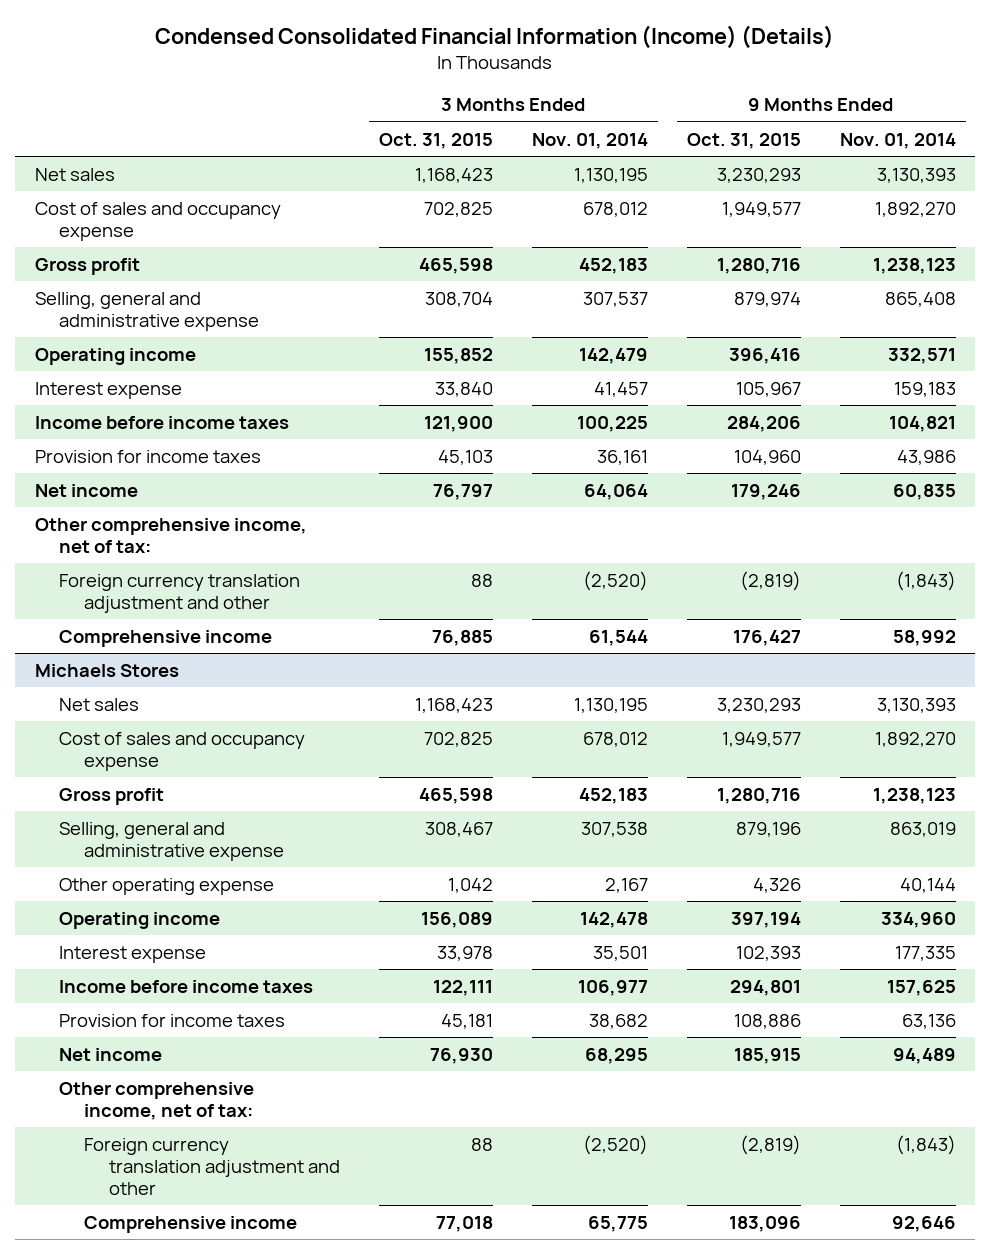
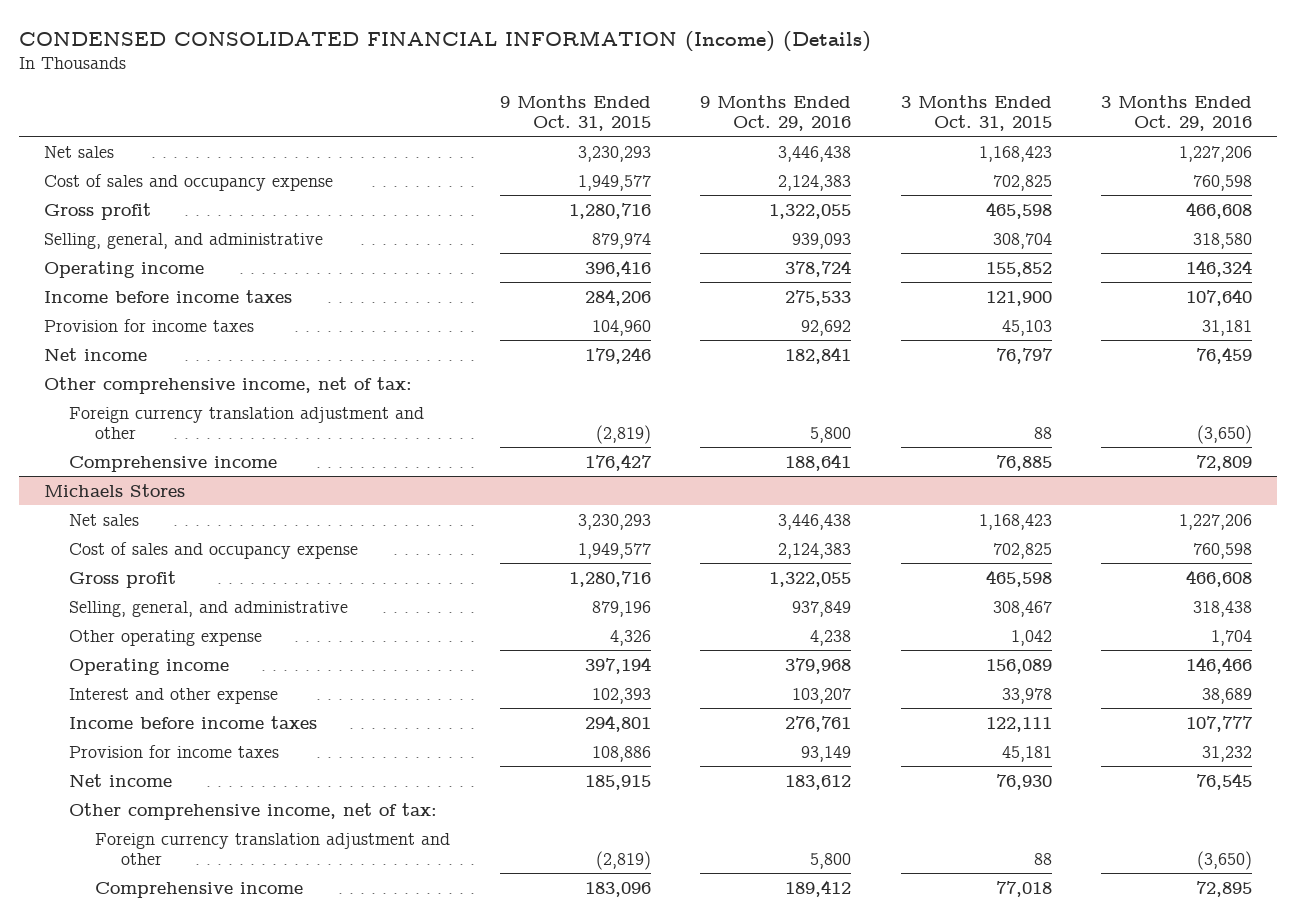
[155,24,835,49] Condensed Consolidated Financial Information (Income) (Details) -> [18,29,871,52] CONDENSED CONSOLIDATED FINANCIAL INFORMATION (Income) (Details)
[531,132,648,149] Nov. 01, 2014 -> none
[839,132,956,149] Nov. 01, 2014 -> none
none -> [700,94,852,131] 9 Months Ended Oct. 29, 2016
none -> [1101,94,1253,131] 3 Months Ended Oct. 29, 2016
[34,291,260,331] Selling, general and administrative expense -> [43,232,323,249] Selling, general, and administrative
[34,381,182,399] Interest expense -> none
[59,821,285,861] Selling, general and administrative expense -> [69,600,349,617] Selling, general, and administrative
[59,945,207,963] Interest expense -> [69,687,279,704] Interest and other expense

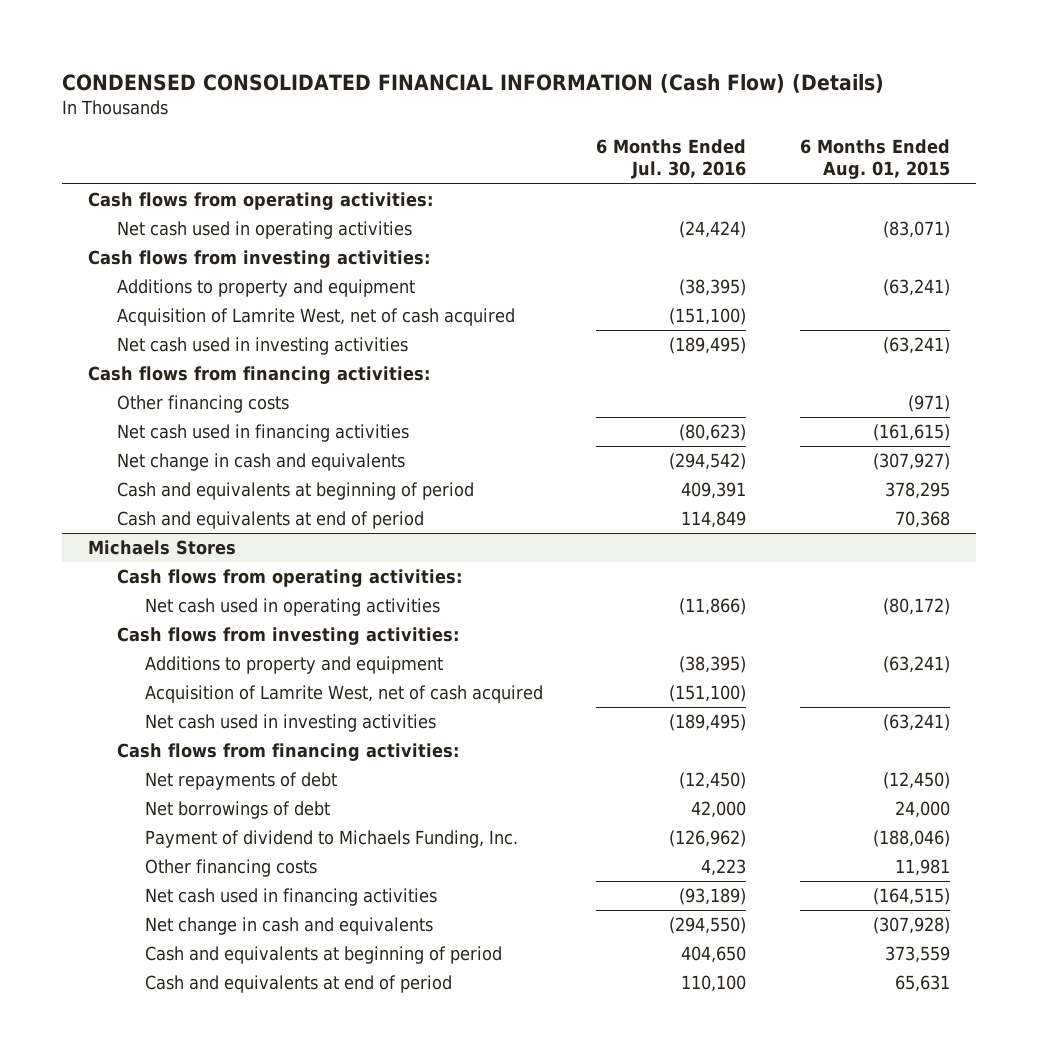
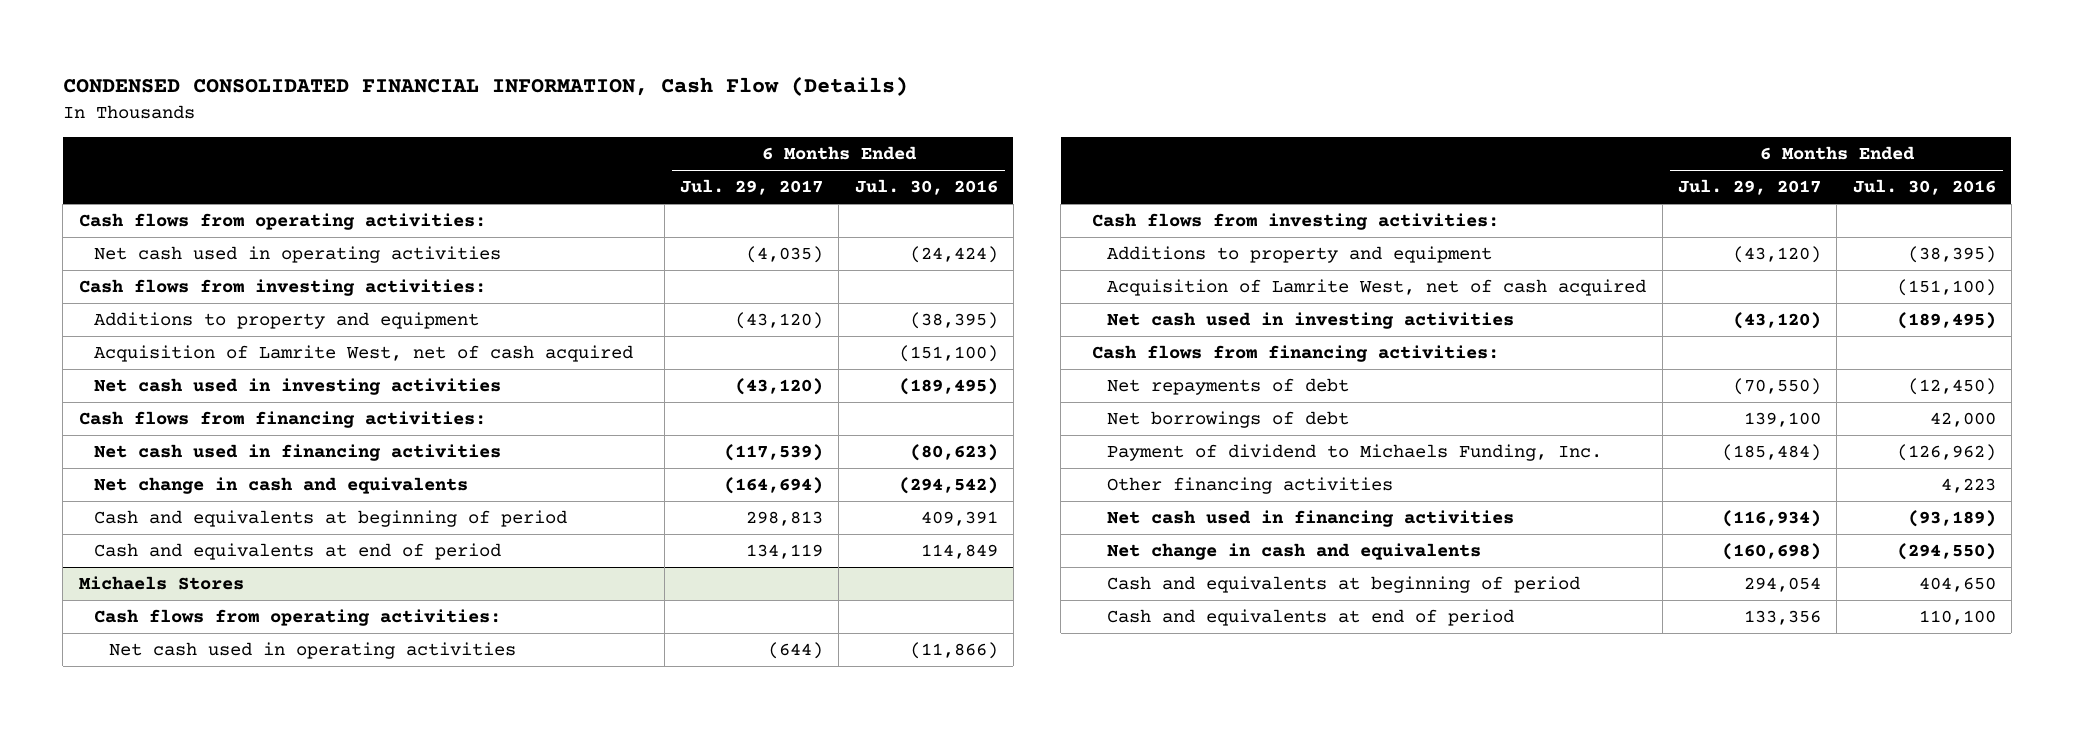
[61,73,884,93] CONDENSED CONSOLIDATED FINANCIAL INFORMATION (Cash Flow) (Details) -> [62,76,908,97] CONDENSED CONSOLIDATED FINANCIAL INFORMATION, Cash Flow (Details)
[799,138,950,180] 6 Months Ended Aug. 01, 2015 -> none
none -> [679,179,823,196] Jul. 29, 2017
[116,395,289,414] Other financing costs -> none
[145,859,318,878] Other financing costs -> [1107,477,1394,495] Other financing activities

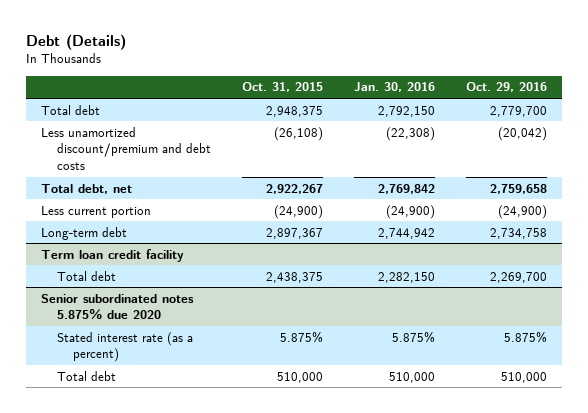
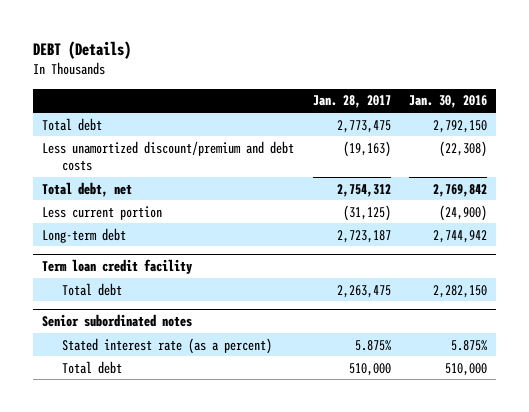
[25,33,126,50] Debt (Details) -> [32,41,131,60] DEBT (Details)
[241,82,323,93] Oct. 31, 2015 -> none
[465,82,547,93] Oct. 29, 2016 -> none
none -> [312,95,391,109] Jan. 28, 2017
[41,293,195,320] Senior subordinated notes 5.875% due 2020 -> [42,314,193,328] Senior subordinated notes

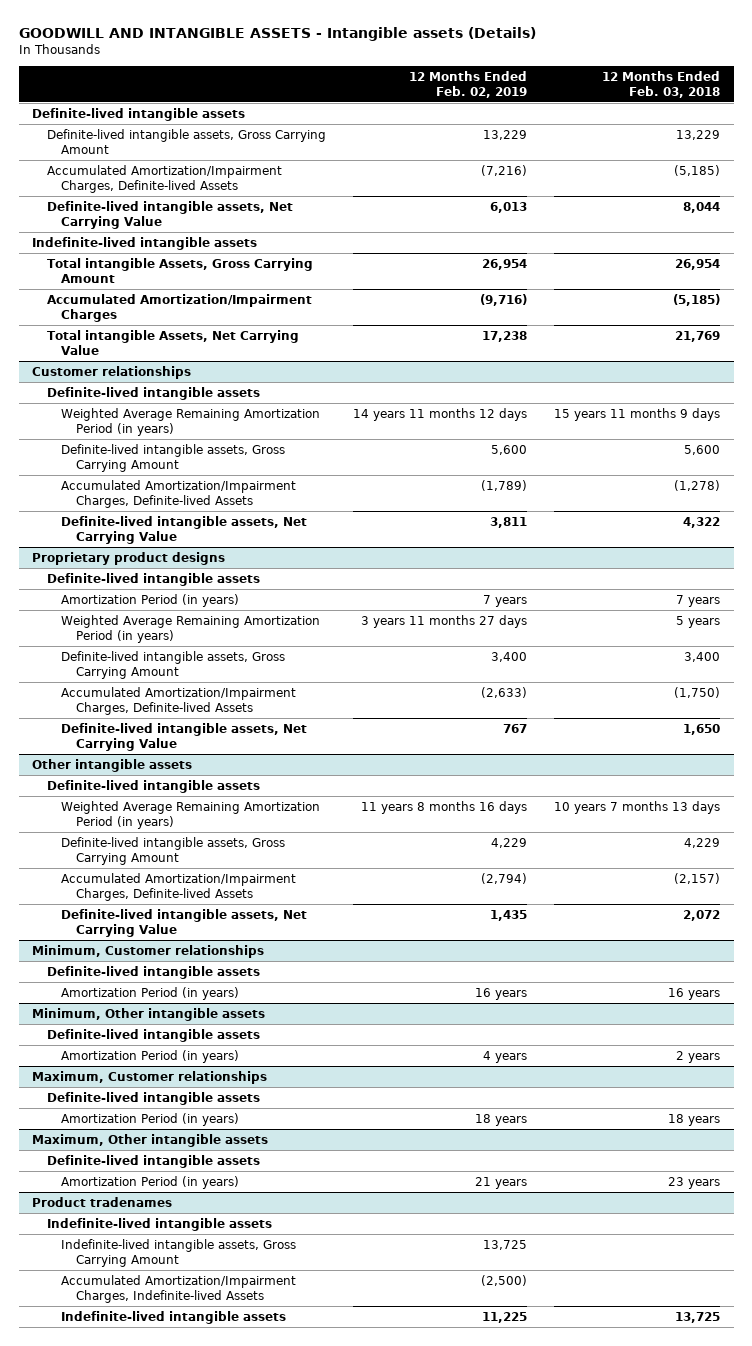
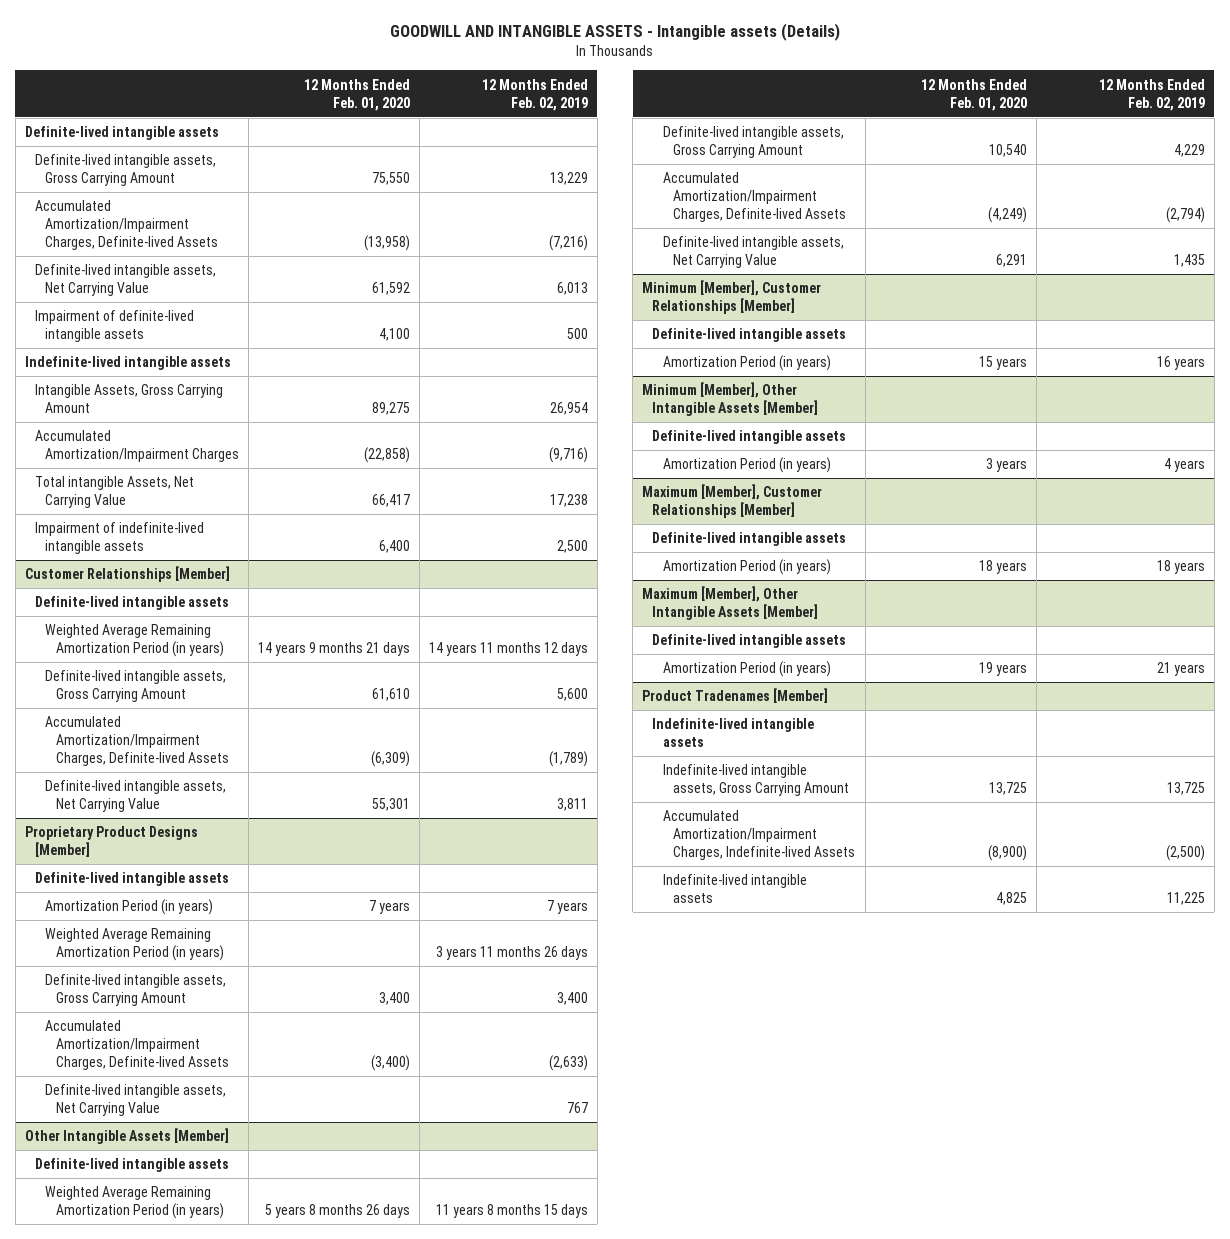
[602,71,721,98] 12 Months Ended Feb. 03, 2018 -> none
none -> [304,78,411,111] 12 Months Ended Feb. 01, 2020
none -> [34,310,194,343] Impairment of definite-lived intangible assets
[46,257,313,283] Total intangible Assets, Gross Carrying Amount -> [34,384,223,414] Intangible Assets, Gross Carrying Amount
none -> [34,522,204,555] Impairment of indefinite-lived intangible assets
[32,365,192,379] Customer relationships -> [24,566,230,583] Customer Relationships [Member]
[32,551,226,565] Proprietary product designs -> [24,826,198,858] Proprietary Product Designs [Member]
[360,614,527,628] 3 years 11 months 27 days -> [435,946,588,961] 3 years 11 months 26 days
[32,758,193,772] Other intangible assets -> [24,1128,229,1145] Other Intangible Assets [Member]
[360,800,527,814] 11 years 8 months 16 days -> [435,1204,588,1219] 11 years 8 months 15 days
[32,944,265,958] Minimum, Customer relationships -> [641,280,821,315] Minimum [Member], Customer Relationships [Member]
[32,1007,266,1021] Minimum, Other intangible assets -> [641,382,819,417] Minimum [Member], Other Intangible Assets [Member]
[32,1070,268,1084] Maximum, Customer relationships -> [641,484,822,519] Maximum [Member], Customer Relationships [Member]
[32,1133,269,1147] Maximum, Other intangible assets -> [641,586,819,621] Maximum [Member], Other Intangible Assets [Member]
[32,1196,173,1207] Product tradenames -> [641,688,828,704] Product Tradenames [Member]

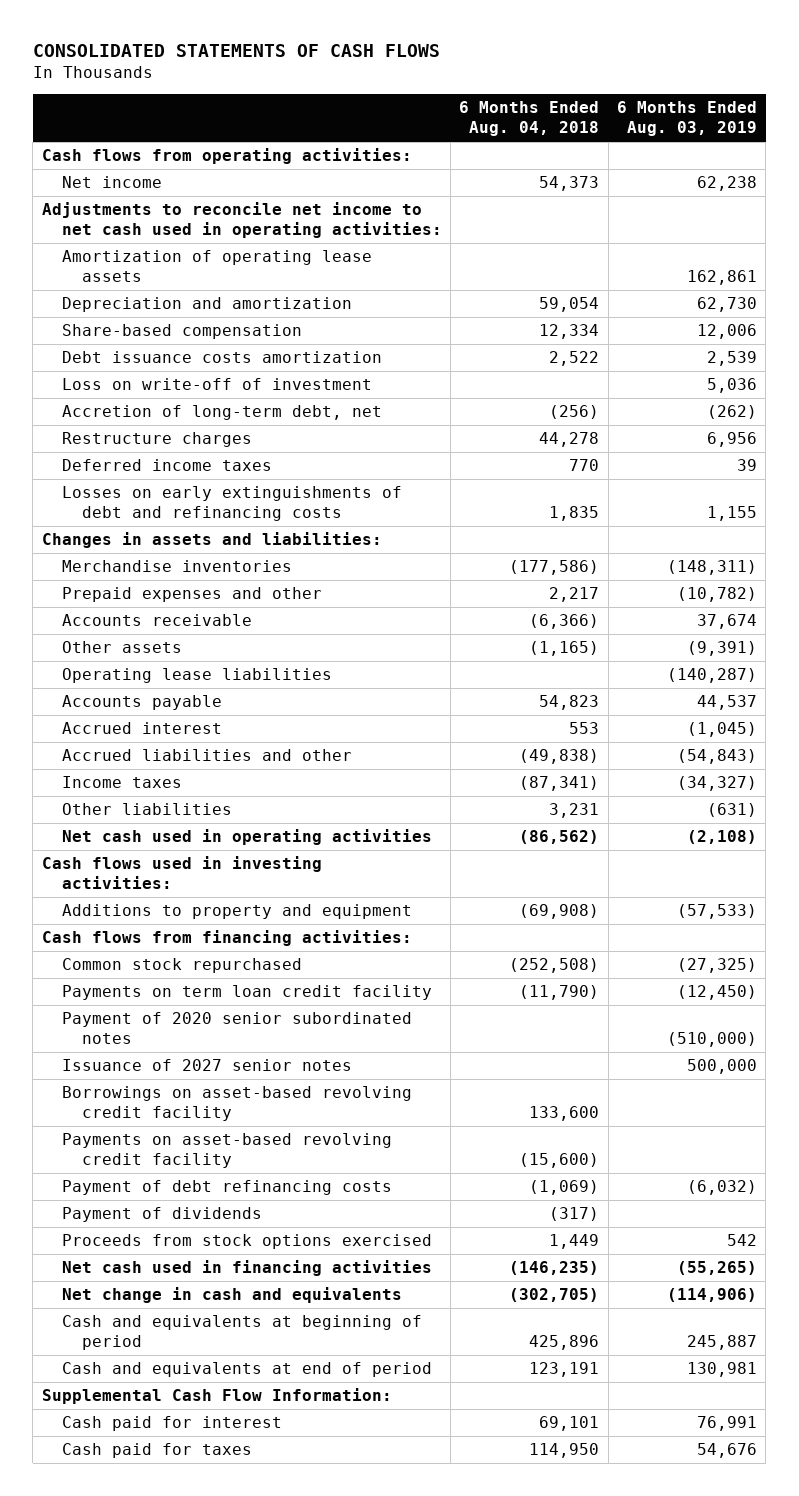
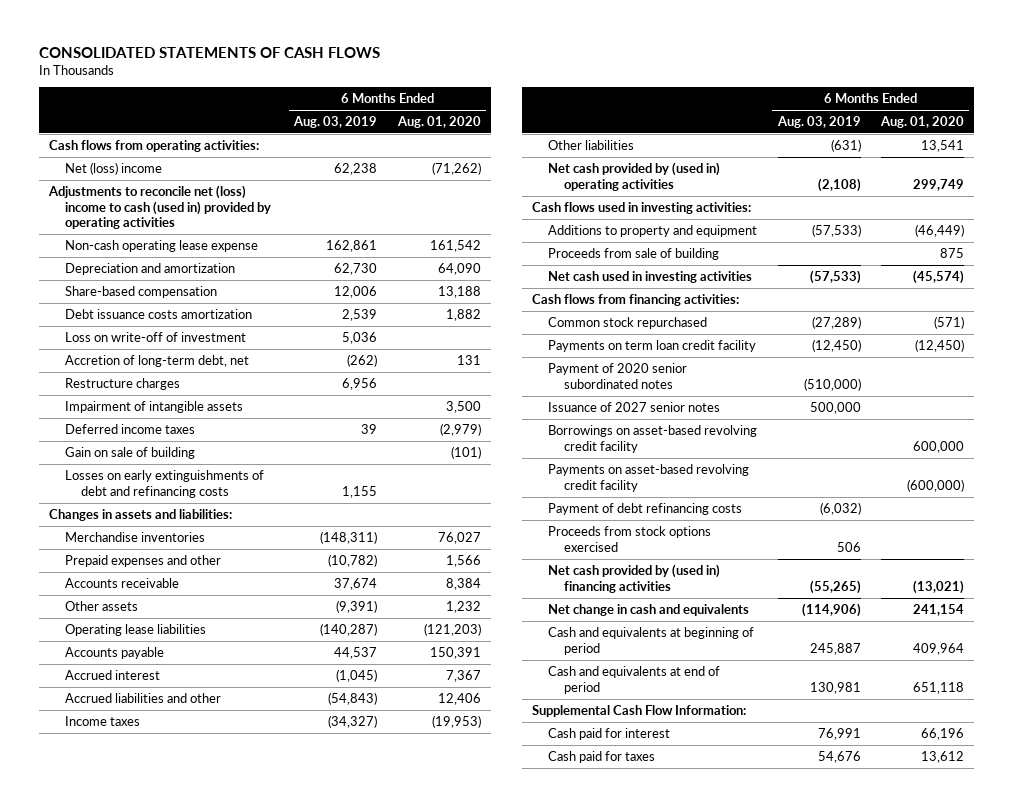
[459,101,600,137] 6 Months Ended Aug. 04, 2018 -> none
none -> [396,115,481,128] Aug. 01, 2020
[61,176,162,189] Net income -> [65,161,163,175] Net (loss) income
[41,202,442,239] Adjustments to reconcile net income to net cash used in operating activities: -> [48,184,272,230] Adjustments to reconcile net (loss) income to cash (used in) provided by operating activities
[61,250,372,283] Amortization of operating lease assets -> [65,239,259,252] Non-cash operating lease expense
none -> [65,400,244,413] Impairment of intangible assets
none -> [65,446,196,459] Gain on sale of building
[61,829,432,846] Net cash used in operating activities -> [548,161,721,191] Net cash provided by (used in) operating activities
none -> [548,247,720,260] Proceeds from sale of building
none -> [548,270,753,283] Net cash used in investing activities
[677,958,758,974] (27,325) -> [811,315,861,329] (27,289)
[61,1207,262,1223] Payment of dividends -> none
[727,1234,758,1247] 542 -> [836,541,861,552] 506
[61,1260,432,1277] Net cash used in financing activities -> [548,563,721,593] Net cash provided by (used in) financing activities

